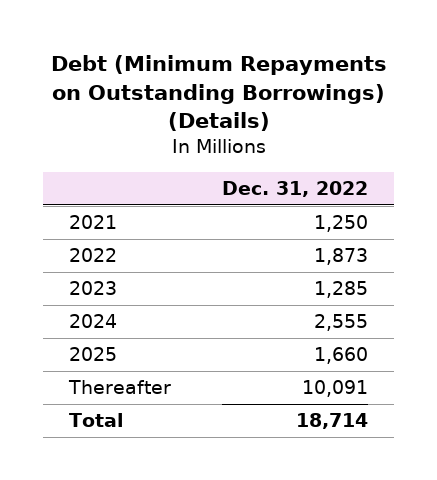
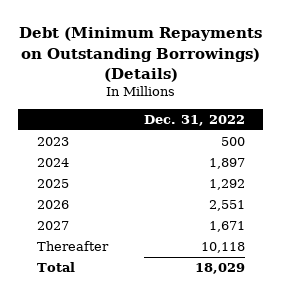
[68,215,117,230] 2021 -> none
[68,248,117,263] 2022 -> none
[314,281,369,299] 1,285 -> [220,137,245,147] 500
[314,314,369,332] 2,555 -> [208,158,245,170] 1,897
[314,347,369,365] 1,660 -> [208,179,245,191] 1,292
none -> [36,200,69,210] 2026
none -> [36,221,69,231] 2027
[302,380,369,398] 10,091 -> [200,242,245,254] 10,118
[296,413,369,430] 18,714 -> [194,263,245,275] 18,029

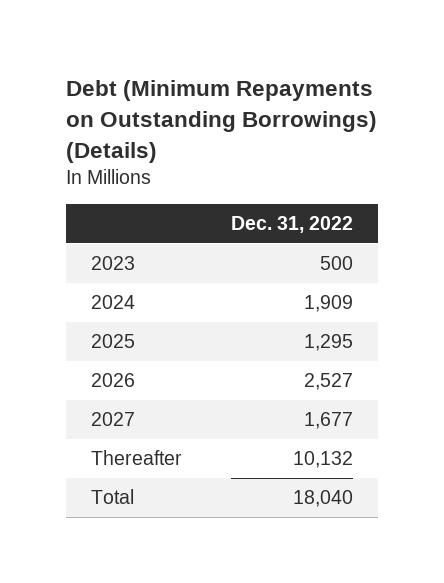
[208,158,245,170] 1,897 -> [303,295,353,313] 1,909
[208,179,245,191] 1,292 -> [303,334,353,352] 1,295
[208,200,245,212] 2,551 -> [303,373,353,391] 2,527
[208,221,245,233] 1,671 -> [303,412,353,430] 1,677
[200,242,245,254] 10,118 -> [292,451,353,469] 10,132
[194,263,245,275] 18,029 -> [292,490,353,508] 18,040

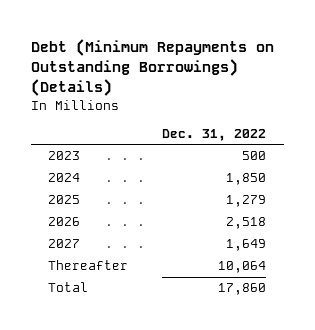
[303,295,353,313] 1,909 -> [226,173,267,186] 1,850
[303,334,353,352] 1,295 -> [226,195,267,208] 1,279
[303,373,353,391] 2,527 -> [226,217,267,230] 2,518
[303,412,353,430] 1,677 -> [226,239,267,252] 1,649
[292,451,353,469] 10,132 -> [218,261,267,274] 10,064
[292,490,353,508] 18,040 -> [218,283,267,296] 17,860

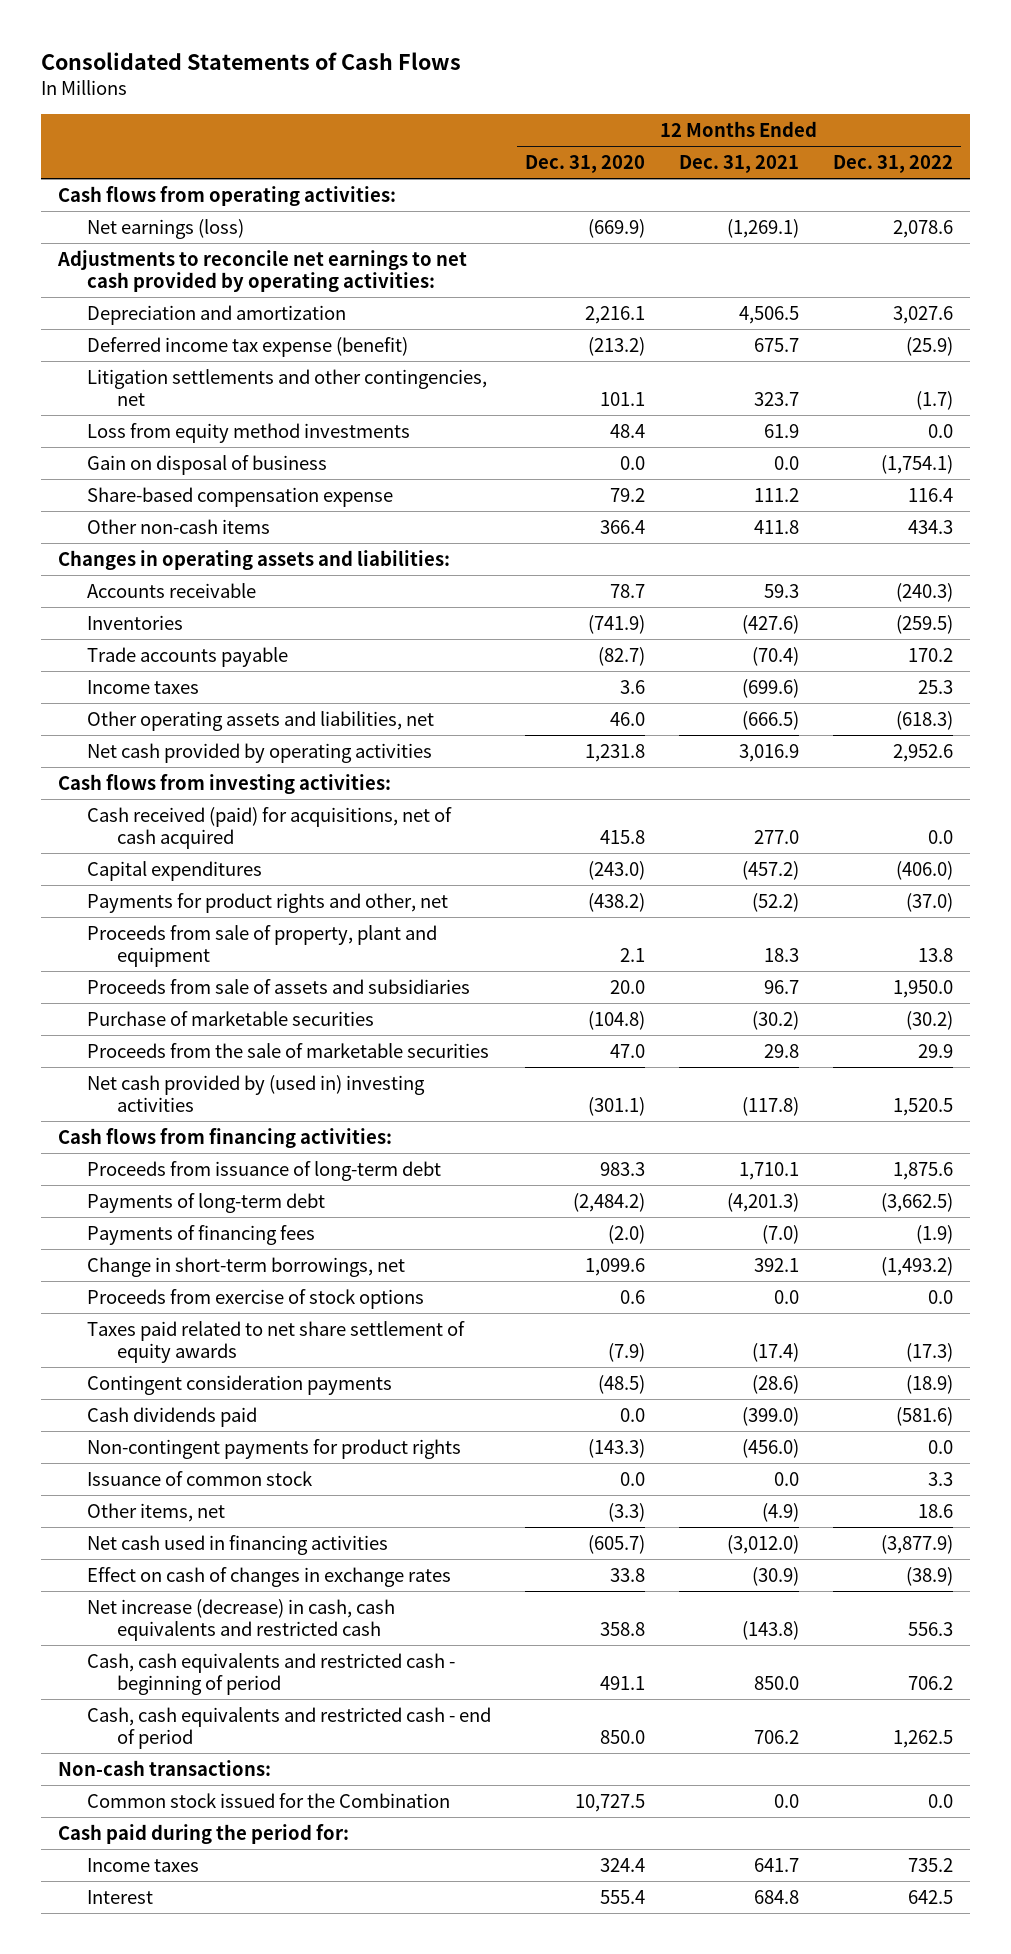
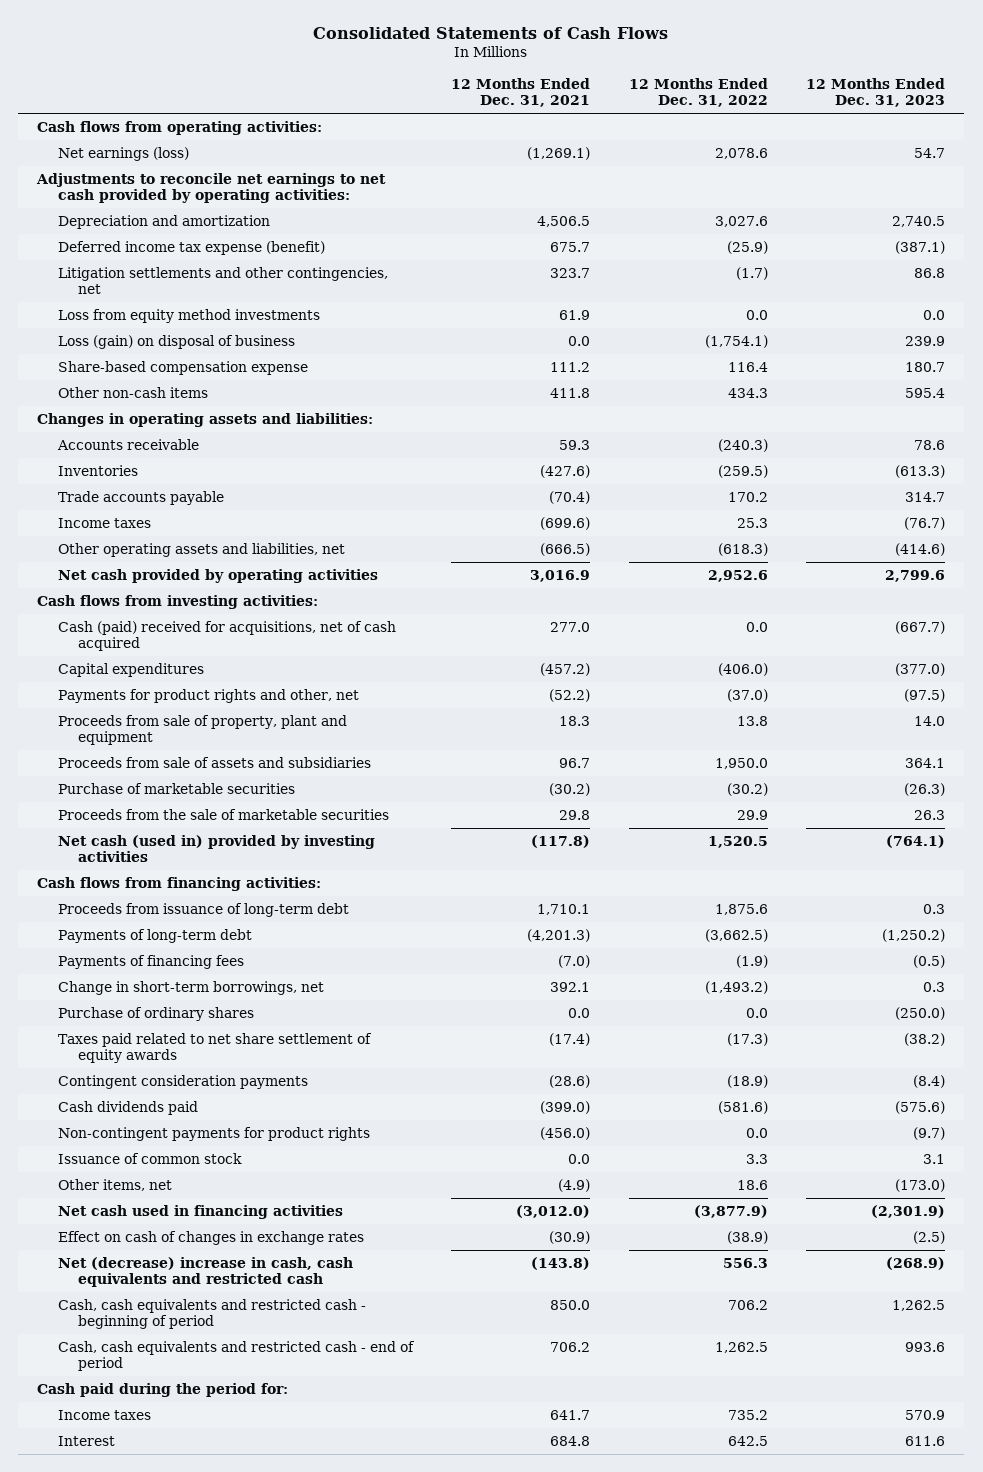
[525,154,646,173] Dec. 31, 2020 -> none
none -> [806,77,946,108] 12 Months Ended Dec. 31, 2023
[87,454,328,475] Gain on disposal of business -> [57,334,295,349] Loss (gain) on disposal of business
[87,806,453,850] Cash received (paid) for acquisitions, net of cash acquired -> [57,620,396,652] Cash (paid) received for acquisitions, net of cash acquired
[87,1074,426,1113] Net cash provided by (used in) investing activities -> [57,834,375,863] Net cash (used in) provided by investing activities
[87,1288,425,1309] Proceeds from exercise of stock options -> none
none -> [57,1006,254,1021] Purchase of ordinary shares
[87,1598,396,1642] Net increase (decrease) in cash, cash equivalents and restricted cash -> [57,1256,353,1288] Net (decrease) increase in cash, cash equivalents and restricted cash
[58,1759,272,1776] Non-cash transactions: -> none
[87,1792,451,1808] Common stock issued for the Combination -> none

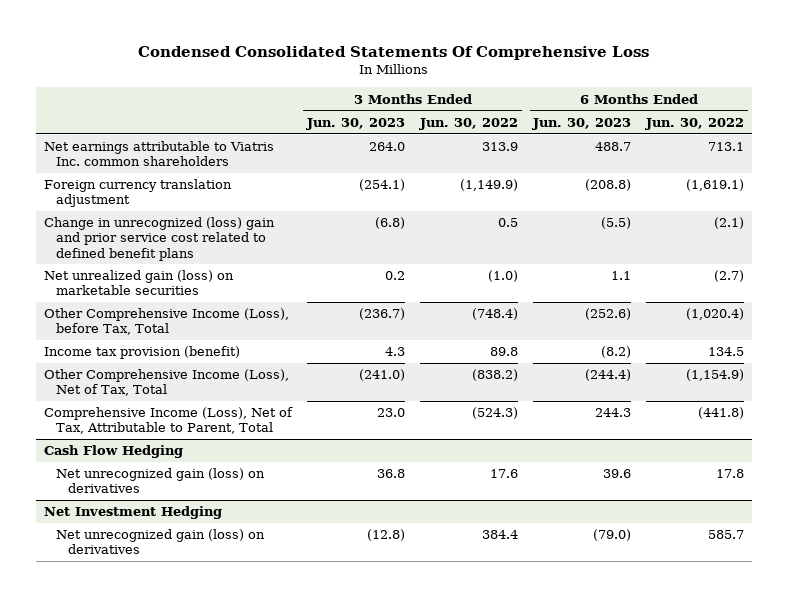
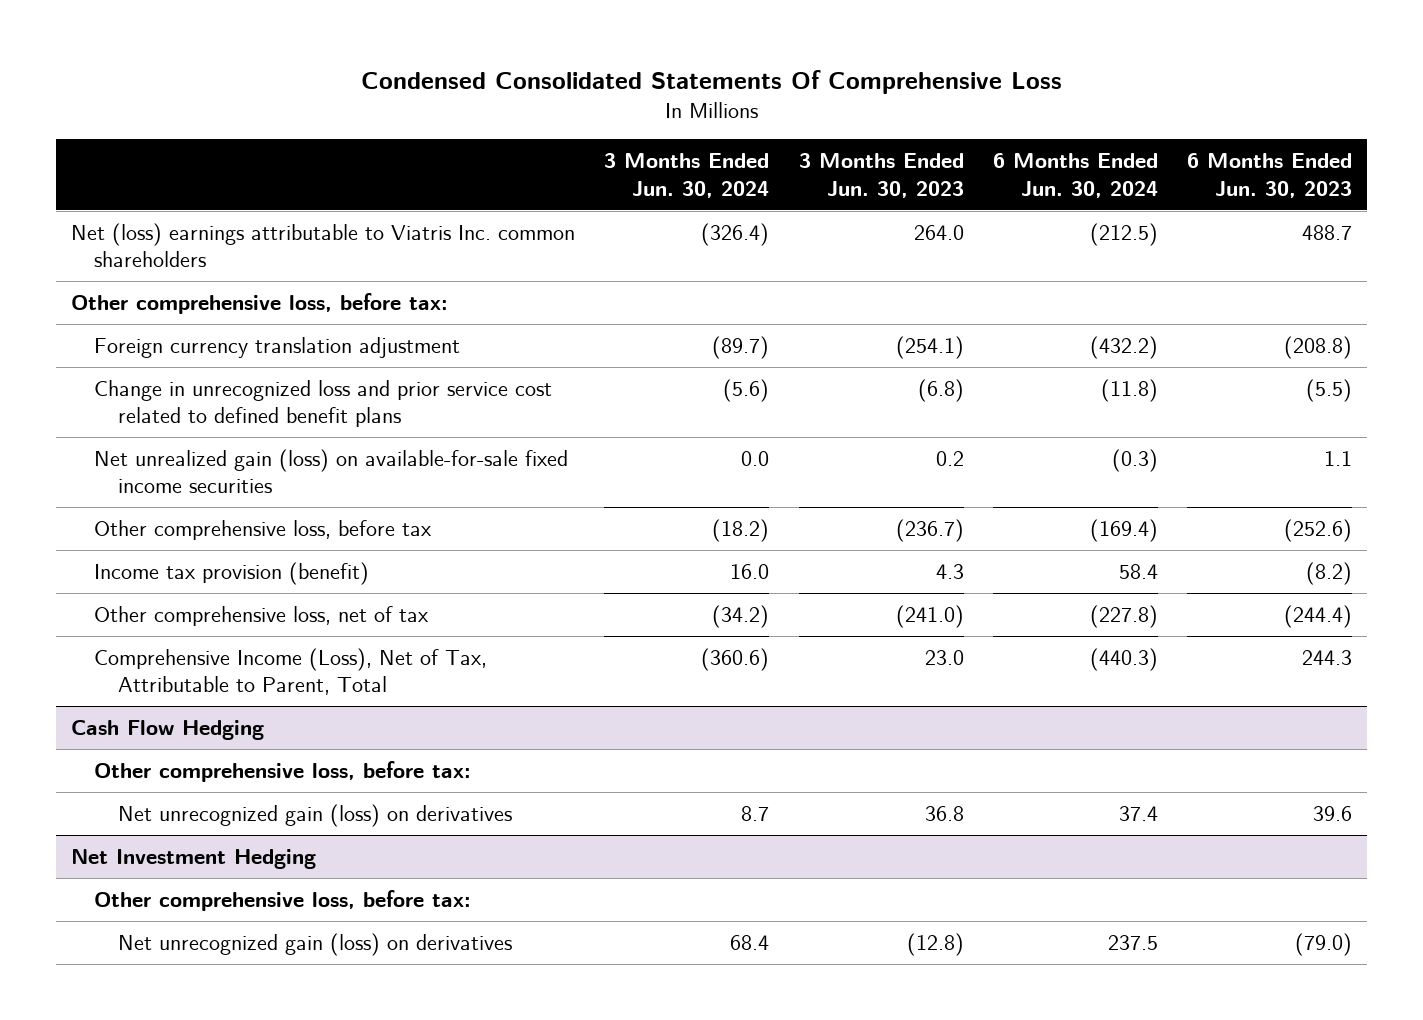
[419,117,519,130] Jun. 30, 2022 -> none
[645,117,745,130] Jun. 30, 2022 -> none
none -> [604,153,770,198] 3 Months Ended Jun. 30, 2024
none -> [992,153,1158,198] 6 Months Ended Jun. 30, 2024
[43,141,274,167] Net earnings attributable to Viatris Inc. common shareholders -> [71,222,576,268] Net (loss) earnings attributable to Viatris Inc. common shareholders
none -> [71,292,449,314] Other comprehensive loss, before tax:
[43,217,275,261] Change in unrecognized (loss) gain and prior service cost related to defined benefit plans -> [94,379,553,428] Change in unrecognized loss and prior service cost related to defined benefit plans
[43,270,234,296] Net unrealized gain (loss) on marketable securities -> [94,448,569,494] Net unrealized gain (loss) on available-for-sale fixed income securities
[43,308,289,336] Other Comprehensive Income (Loss), before Tax, Total -> [94,519,433,540] Other comprehensive loss, before tax
[43,369,289,397] Other Comprehensive Income (Loss), Net of Tax, Total -> [94,605,430,626] Other comprehensive loss, net of tax
none -> [94,760,472,782] Other comprehensive loss, before tax:
none -> [94,889,472,911] Other comprehensive loss, before tax:

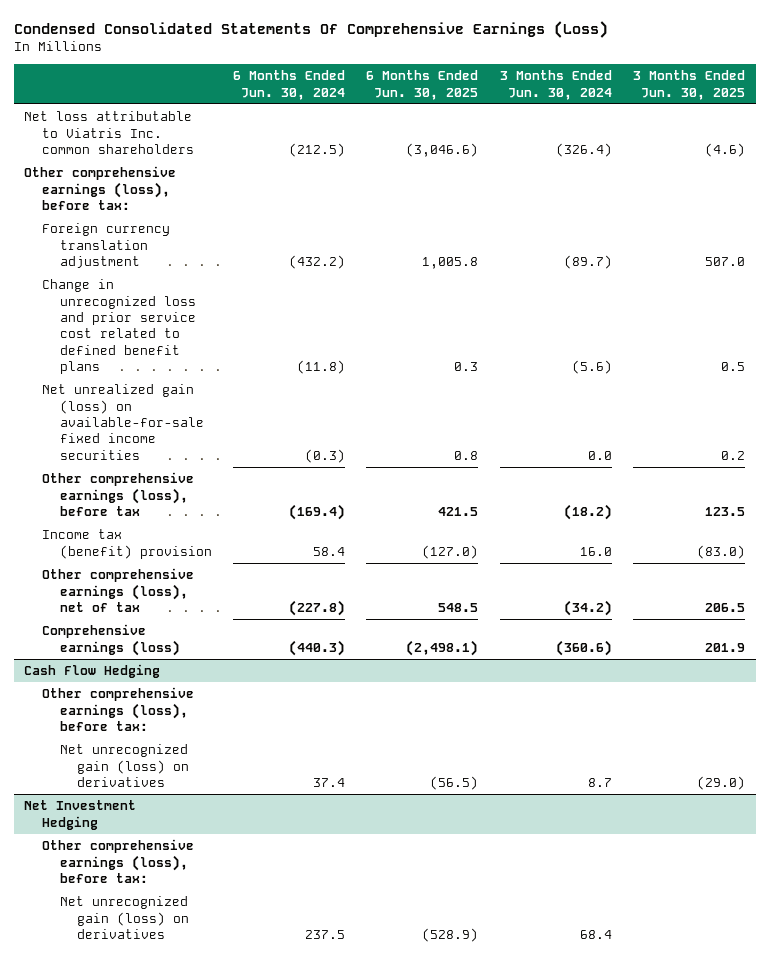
[360,70,1062,95] Condensed Consolidated Statements Of Comprehensive Loss -> [13,20,608,38] Condensed Consolidated Statements Of Comprehensive Earnings (Loss)
[798,153,964,198] 3 Months Ended Jun. 30, 2023 -> none
[1187,153,1353,198] 6 Months Ended Jun. 30, 2023 -> none
none -> [366,70,479,100] 6 Months Ended Jun. 30, 2025
none -> [633,70,746,100] 3 Months Ended Jun. 30, 2025
[71,222,576,268] Net (loss) earnings attributable to Viatris Inc. common shareholders -> [24,111,195,154] Net loss attributable to Viatris Inc. common shareholders
[71,292,449,314] Other comprehensive loss, before tax: -> [24,166,177,210] Other comprehensive earnings (loss), before tax:
[94,519,433,540] Other comprehensive loss, before tax -> [42,472,195,516] Other comprehensive earnings (loss), before tax
[94,561,370,585] Income tax provision (benefit) -> [42,529,212,559] Income tax (benefit) provision
[94,605,430,626] Other comprehensive loss, net of tax -> [42,568,195,612] Other comprehensive earnings (loss), net of tax
[94,647,488,696] Comprehensive Income (Loss), Net of Tax, Attributable to Parent, Total -> [42,624,180,656] Comprehensive earnings (loss)
[94,760,472,782] Other comprehensive loss, before tax: -> [42,687,195,731] Other comprehensive earnings (loss), before tax:
[94,889,472,911] Other comprehensive loss, before tax: -> [42,839,195,883] Other comprehensive earnings (loss), before tax:

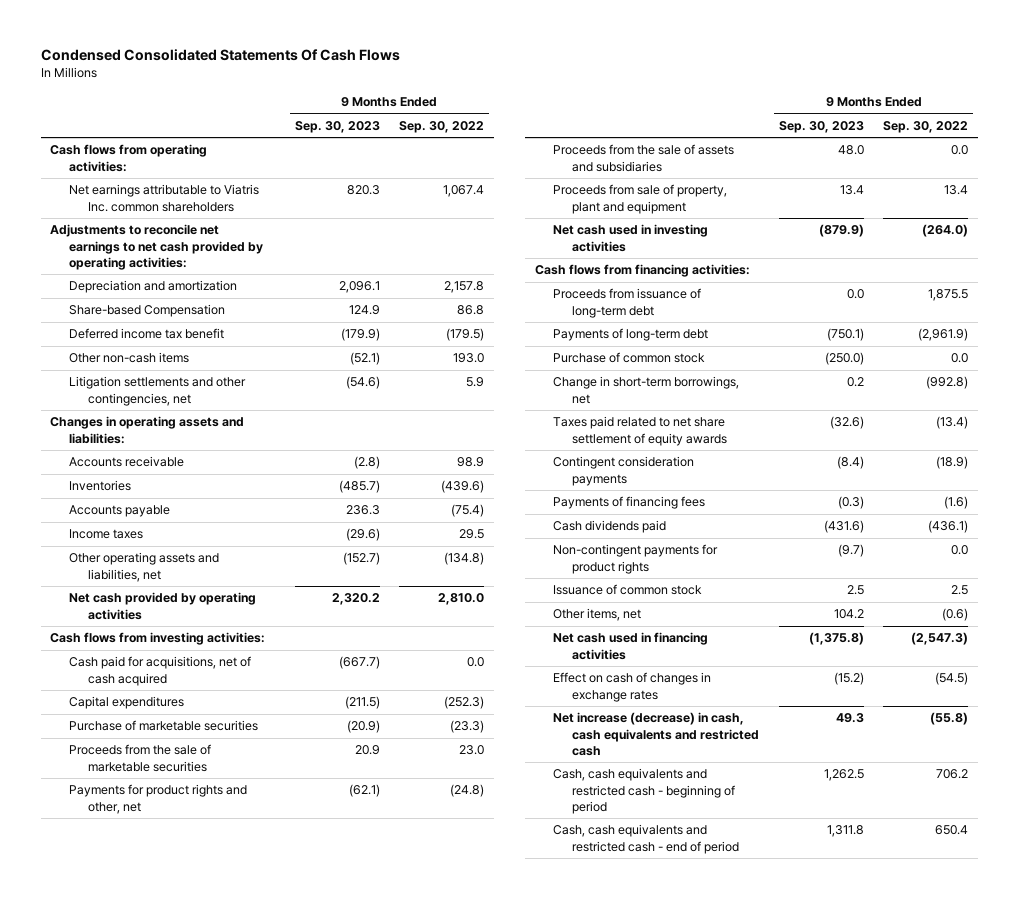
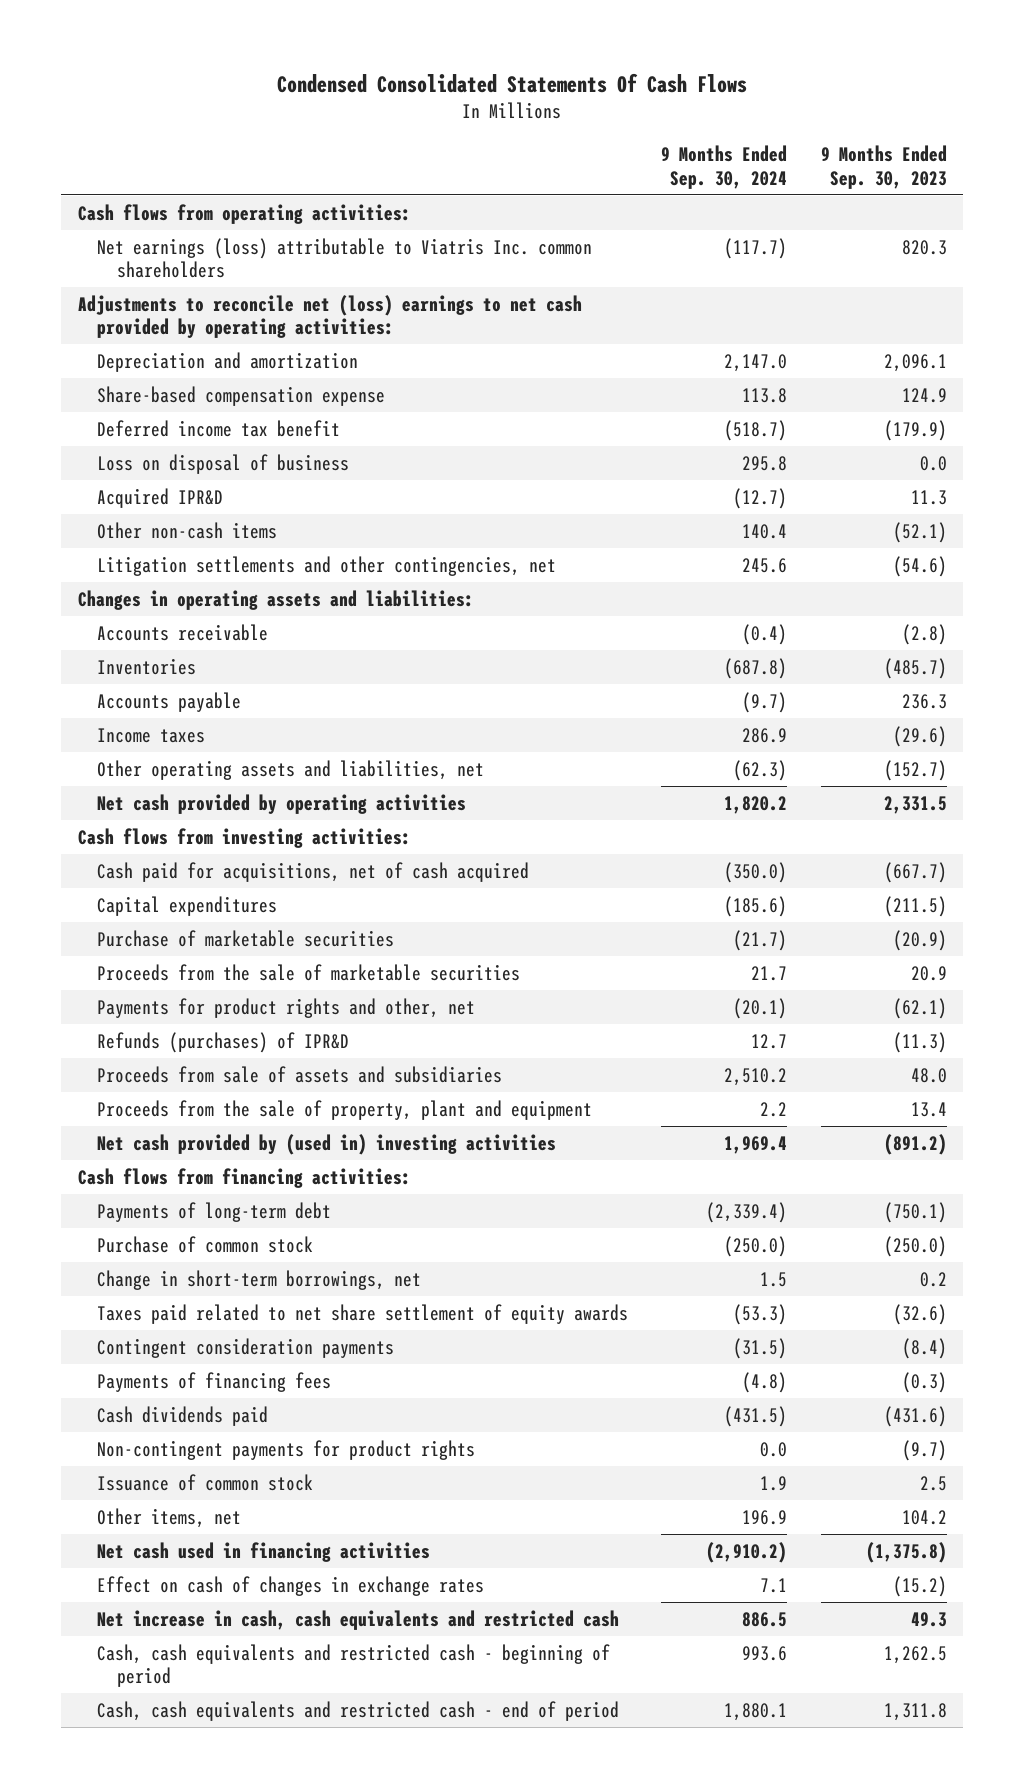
[399,120,485,133] Sep. 30, 2022 -> none
none -> [661,145,788,189] 9 Months Ended Sep. 30, 2024
[69,184,260,212] Net earnings attributable to Viatris Inc. common shareholders -> [97,237,593,279] Net earnings (loss) attributable to Viatris Inc. common shareholders
[50,224,264,270] Adjustments to reconcile net earnings to net cash provided by operating activities: -> [77,294,582,339] Adjustments to reconcile net (loss) earnings to net cash provided by operating activities:
[69,304,226,318] Share-based Compensation -> [97,385,386,406] Share-based compensation expense
none -> [97,453,350,474] Loss on disposal of business
none -> [97,487,224,508] Acquired IPR&D
[331,593,380,606] 2,320.2 -> [883,795,947,814] 2,331.5
none -> [97,1031,350,1053] Refunds (purchases) of IPR&D
[553,144,735,172] Proceeds from the sale of assets and subsidiaries -> [97,1065,503,1083] Proceeds from sale of assets and subsidiaries
[553,184,728,214] Proceeds from sale of property, plant and equipment -> [97,1099,593,1120] Proceeds from the sale of property, plant and equipment
[553,224,709,252] Net cash used in investing activities -> [97,1133,557,1155] Net cash provided by (used in) investing activities
[818,224,864,238] (879.9) -> [883,1133,947,1155] (891.2)
[553,288,702,318] Proceeds from issuance of long-term debt -> none
[553,712,760,756] Net increase (decrease) in cash, cash equivalents and restricted cash -> [97,1609,620,1630] Net increase in cash, cash equivalents and restricted cash

